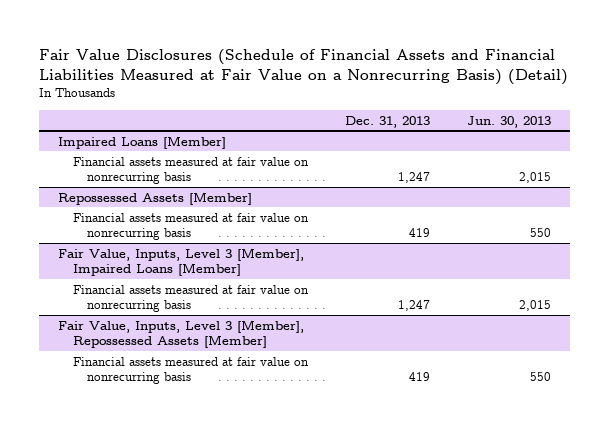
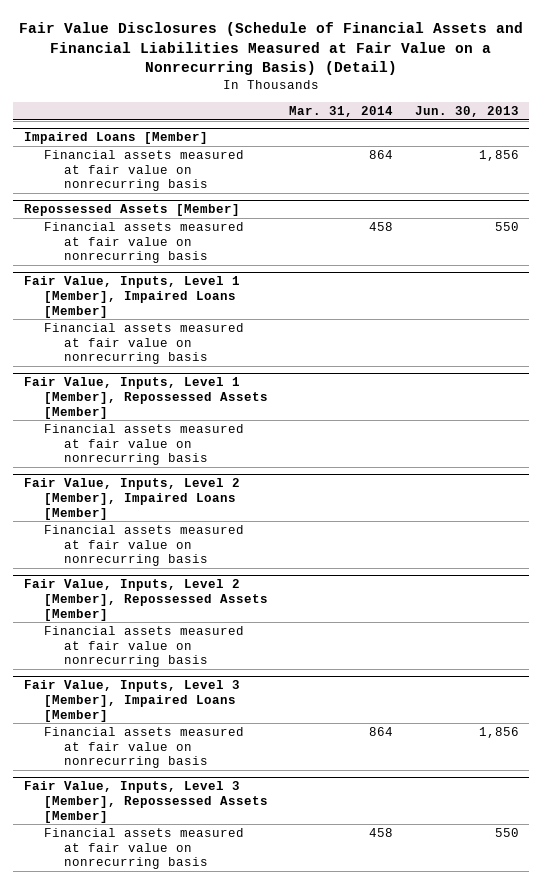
[345,115,431,128] Dec. 31, 2013 -> none
none -> [289,106,394,118] Mar. 31, 2014
[519,172,552,184] 2,015 -> [478,150,519,162] 1,856
none -> [24,276,241,318] Fair Value, Inputs, Level 1 [Member], Impaired Loans [Member]
none -> [43,323,244,365] Financial assets measured at fair value on nonrecurring basis
none -> [24,377,268,419] Fair Value, Inputs, Level 1 [Member], Repossessed Assets [Member]
none -> [43,424,244,466] Financial assets measured at fair value on nonrecurring basis
none -> [24,478,241,520] Fair Value, Inputs, Level 2 [Member], Impaired Loans [Member]
none -> [43,525,244,567] Financial assets measured at fair value on nonrecurring basis
none -> [24,579,268,621] Fair Value, Inputs, Level 2 [Member], Repossessed Assets [Member]
none -> [43,626,244,668] Financial assets measured at fair value on nonrecurring basis
[519,300,552,312] 2,015 -> [478,727,519,739] 1,856

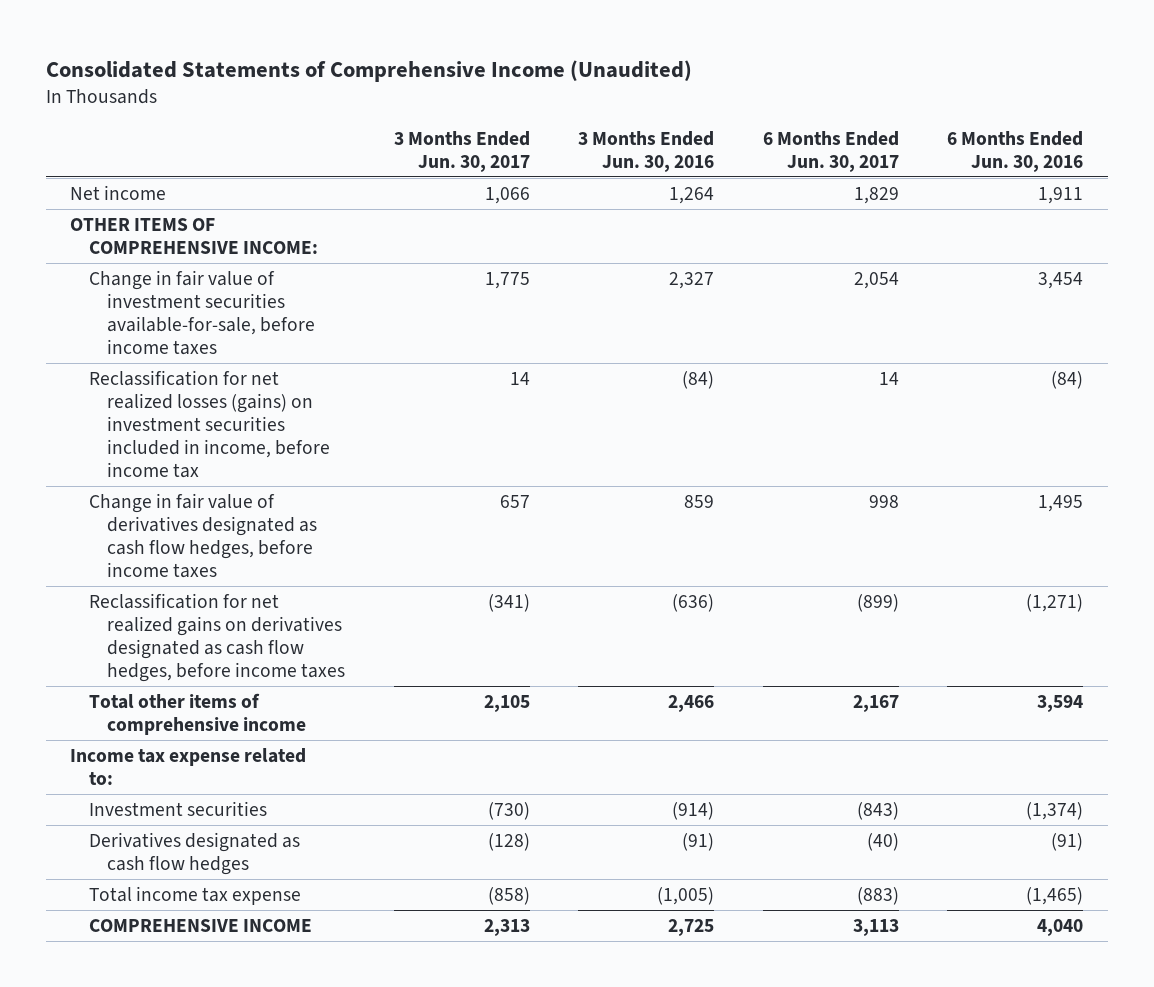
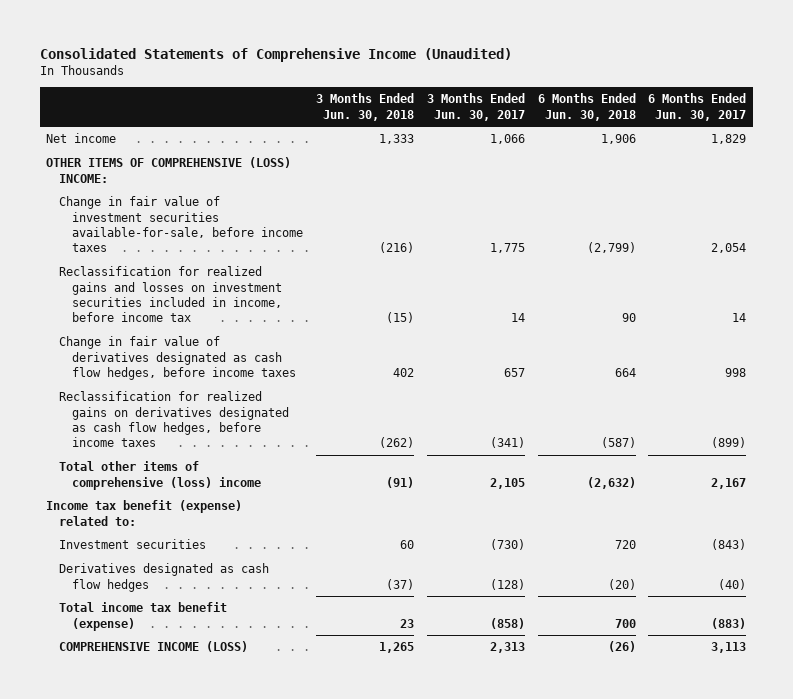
[578,131,715,172] 3 Months Ended Jun. 30, 2016 -> none
[947,131,1084,172] 6 Months Ended Jun. 30, 2016 -> none
none -> [315,93,414,121] 3 Months Ended Jun. 30, 2018
none -> [537,93,636,121] 6 Months Ended Jun. 30, 2018
[70,217,318,254] OTHER ITEMS OF COMPREHENSIVE INCOME: -> [46,157,292,183] OTHER ITEMS OF COMPREHENSIVE (LOSS) INCOME:
[88,369,331,478] Reclassification for net realized losses (gains) on investment securities included in income, before income tax -> [59,266,283,323] Reclassification for realized gains and losses on investment securities included in income, before income tax
[88,592,346,682] Reclassification for net realized gains on derivatives designated as cash flow hedges, before income taxes -> [59,391,290,448] Reclassification for realized gains on derivatives designated as cash flow hedges, before income taxes
[88,692,307,735] Total other items of comprehensive income -> [59,461,262,490] Total other items of comprehensive (loss) income
[70,747,307,785] Income tax expense related to: -> [46,500,243,526] Income tax benefit (expense) related to:
[88,885,301,905] Total income tax expense -> [59,602,228,631] Total income tax benefit (expense)
[88,918,312,932] COMPREHENSIVE INCOME -> [59,641,249,653] COMPREHENSIVE INCOME (LOSS)

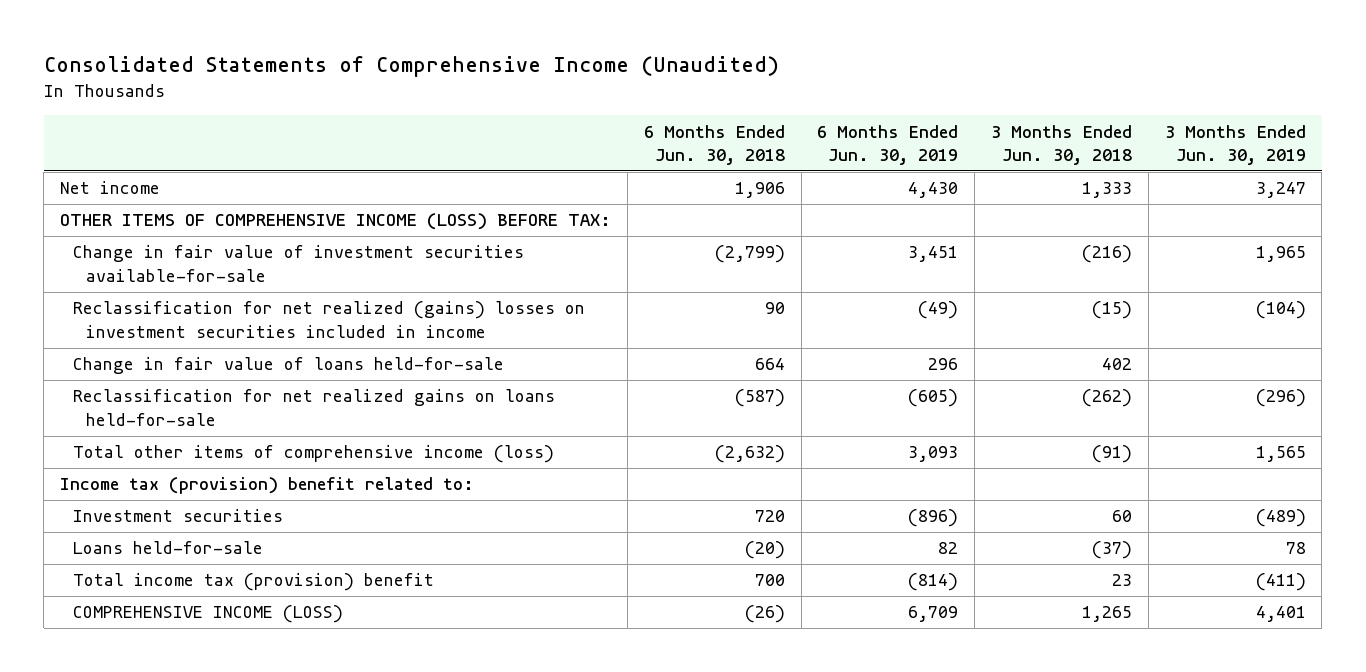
[426,93,525,121] 3 Months Ended Jun. 30, 2017 -> none
[648,93,747,121] 6 Months Ended Jun. 30, 2017 -> none
none -> [817,124,959,165] 6 Months Ended Jun. 30, 2019
none -> [1164,124,1306,165] 3 Months Ended Jun. 30, 2019
[46,157,292,183] OTHER ITEMS OF COMPREHENSIVE (LOSS) INCOME: -> [60,213,612,231] OTHER ITEMS OF COMPREHENSIVE INCOME (LOSS) BEFORE TAX:
[59,196,304,253] Change in fair value of investment securities available-for-sale, before income taxes -> [73,245,525,282] Change in fair value of investment securities available-for-sale
[59,266,283,323] Reclassification for realized gains and losses on investment securities included in income, before income tax -> [73,301,586,338] Reclassification for net realized (gains) losses on investment securities included in income
[59,336,297,381] Change in fair value of derivatives designated as cash flow hedges, before income taxes -> [73,357,505,375] Change in fair value of loans held-for-sale
[59,391,290,448] Reclassification for realized gains on derivatives designated as cash flow hedges, before income taxes -> [73,389,556,426] Reclassification for net realized gains on loans held-for-sale
[59,461,262,490] Total other items of comprehensive (loss) income -> [73,445,555,464] Total other items of comprehensive income (loss)
[46,500,243,526] Income tax benefit (expense) related to: -> [60,477,475,495] Income tax (provision) benefit related to:
[59,563,270,592] Derivatives designated as cash flow hedges -> [73,541,264,555] Loans held-for-sale
[59,602,228,631] Total income tax benefit (expense) -> [73,573,435,592] Total income tax (provision) benefit

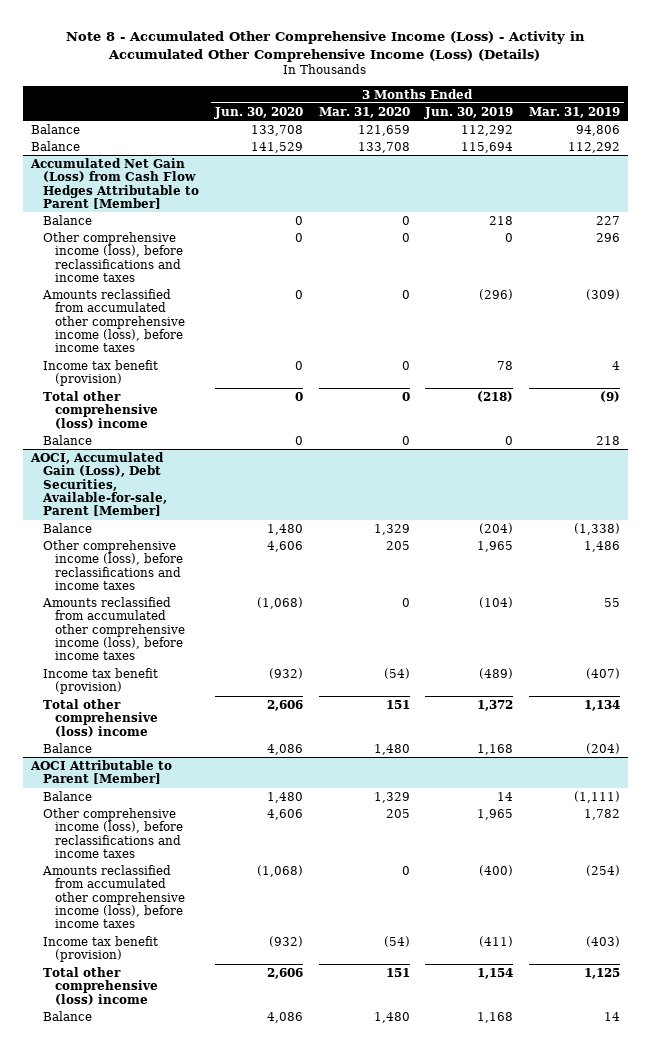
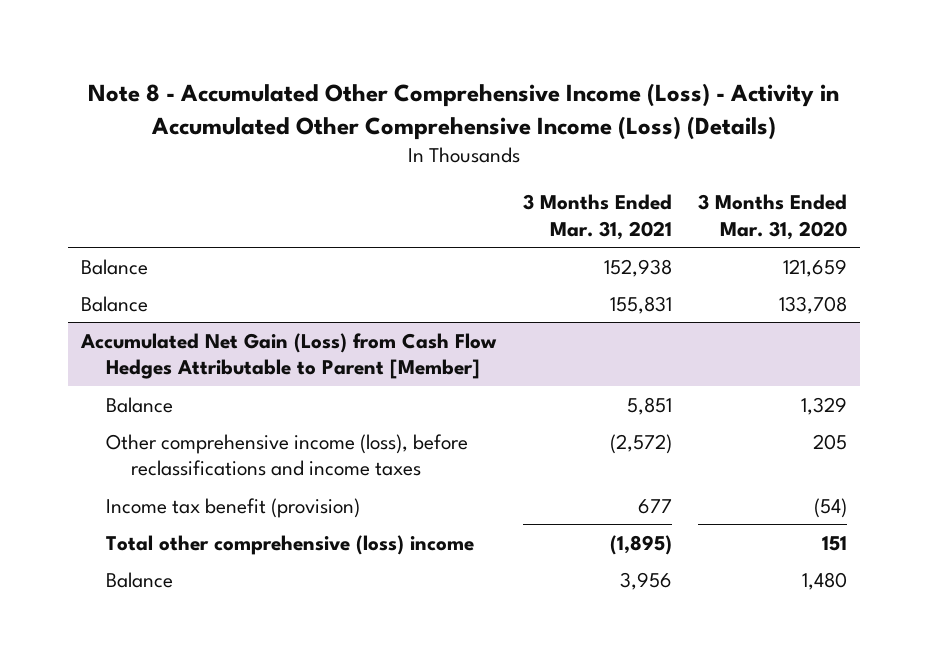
[213,106,303,119] Jun. 30, 2020 -> none
[424,106,514,119] Jun. 30, 2019 -> none
[528,106,620,118] Mar. 31, 2019 -> none
none -> [522,194,672,240] 3 Months Ended Mar. 31, 2021
[43,214,93,225] Balance -> none
[43,231,184,282] Other comprehensive income (loss), before reclassifications and income taxes -> none
[42,288,186,353] Amounts reclassified from accumulated other comprehensive income (loss), before income taxes -> none
[43,359,159,387] Income tax benefit (provision) -> none
[43,390,159,429] Total other comprehensive (loss) income -> none
[43,434,93,445] Balance -> none
[29,451,168,517] AOCI, Accumulated Gain (Loss), Debt Securities, Available-for-sale, Parent [Member] -> none
[42,596,186,661] Amounts reclassified from accumulated other comprehensive income (loss), before income taxes -> none
[29,759,172,785] AOCI Attributable to Parent [Member] -> none
[43,790,93,801] Balance -> none
[43,807,184,858] Other comprehensive income (loss), before reclassifications and income taxes -> none
[42,864,186,929] Amounts reclassified from accumulated other comprehensive income (loss), before income taxes -> none
[43,935,159,963] Income tax benefit (provision) -> none
[43,966,159,1005] Total other comprehensive (loss) income -> none
[43,1010,93,1021] Balance -> none

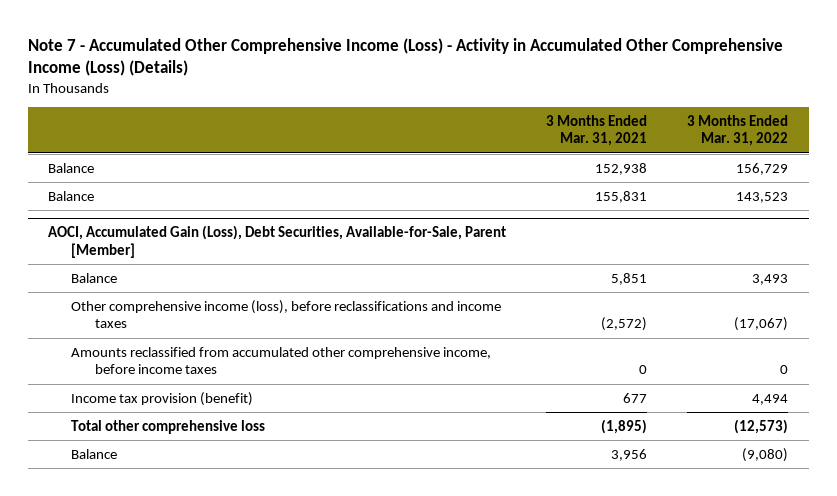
[88,82,840,140] Note 8 - Accumulated Other Comprehensive Income (Loss) - Activity in Accumulated Other Comprehensive Income (Loss) (Details) -> [28,37,784,77] Note 7 - Accumulated Other Comprehensive Income (Loss) - Activity in Accumulated Other Comprehensive Income (Loss) (Details)
[698,194,848,240] 3 Months Ended Mar. 31, 2020 -> none
none -> [687,114,789,147] 3 Months Ended Mar. 31, 2022
[80,332,498,380] Accumulated Net Gain (Loss) from Cash Flow Hedges Attributable to Parent [Member] -> none
none -> [48,225,507,258] AOCI, Accumulated Gain (Loss), Debt Securities, Available-for-Sale, Parent [Member]
none -> [71,346,492,375] Amounts reclassified from accumulated other comprehensive income, before income taxes
[106,497,361,518] Income tax benefit (provision) -> [71,391,254,406] Income tax provision (benefit)
[106,534,475,555] Total other comprehensive (loss) income -> [71,419,266,434] Total other comprehensive loss

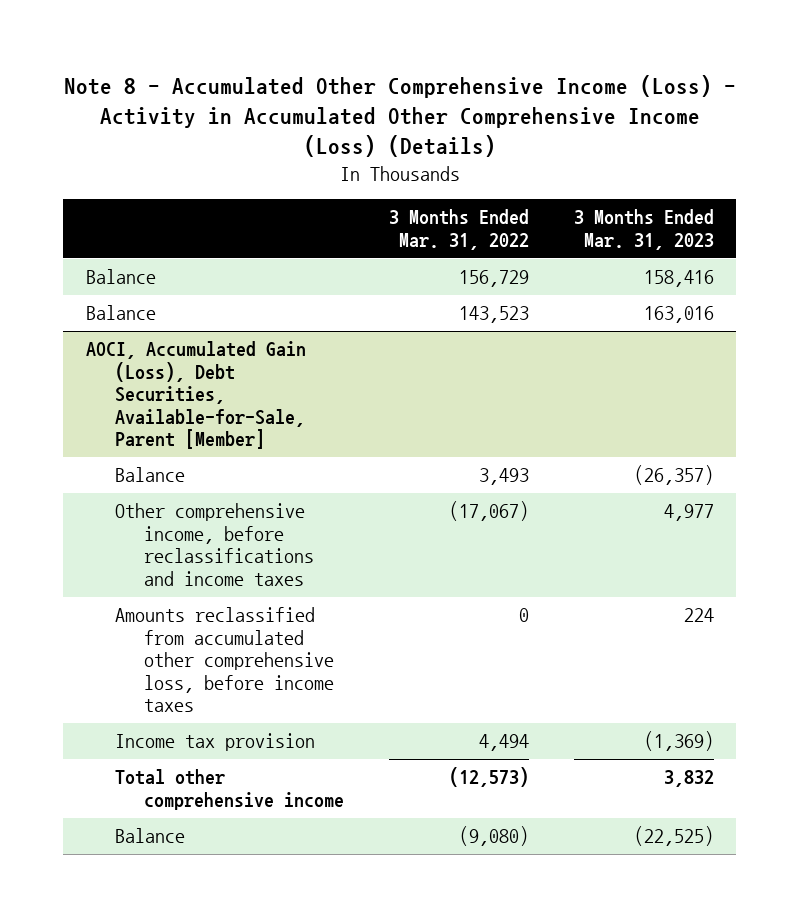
[28,37,784,77] Note 7 - Accumulated Other Comprehensive Income (Loss) - Activity in Accumulated Other Comprehensive Income (Loss) (Details) -> [63,75,736,158] Note 8 - Accumulated Other Comprehensive Income (Loss) - Activity in Accumulated Other Comprehensive Income (Loss) (Details)
[546,114,648,147] 3 Months Ended Mar. 31, 2021 -> none
none -> [573,209,714,250] 3 Months Ended Mar. 31, 2023
[71,299,502,329] Other comprehensive income (loss), before reclassifications and income taxes -> [114,503,315,586] Other comprehensive income, before reclassifications and income taxes
[71,346,492,375] Amounts reclassified from accumulated other comprehensive income, before income taxes -> [114,607,335,713] Amounts reclassified from accumulated other comprehensive loss, before income taxes
[71,391,254,406] Income tax provision (benefit) -> [114,733,315,752] Income tax provision
[71,419,266,434] Total other comprehensive loss -> [114,769,345,810] Total other comprehensive income

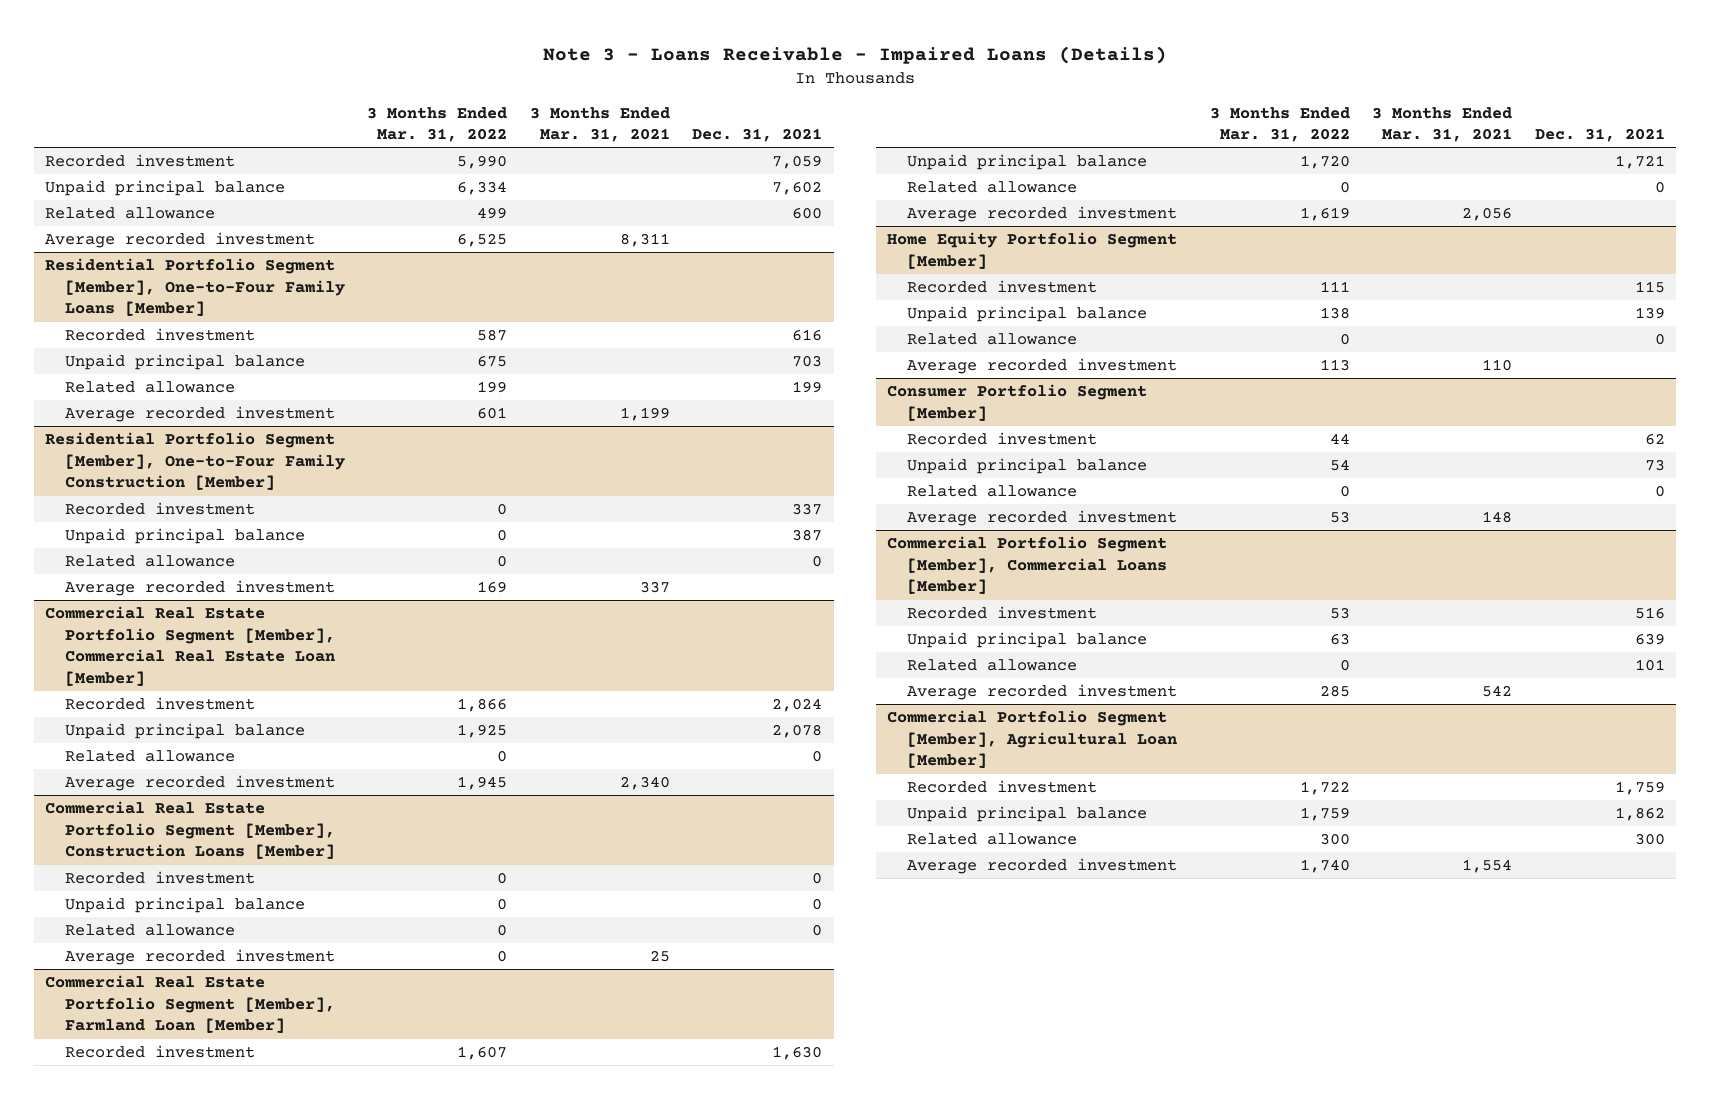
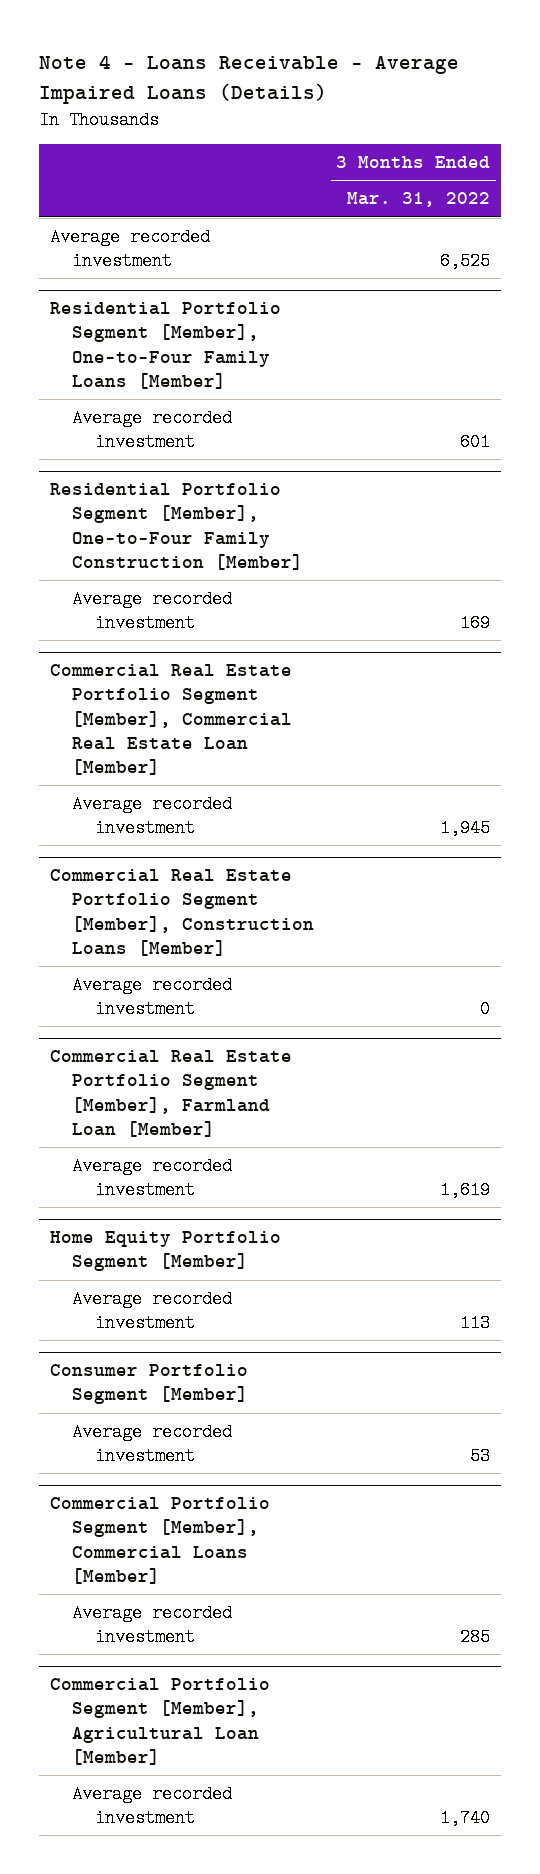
[542,45,1167,64] Note 3 - Loans Receivable - Impaired Loans (Details) -> [38,54,459,104] Note 4 - Loans Receivable - Average Impaired Loans (Details)
[529,106,670,143] 3 Months Ended Mar. 31, 2021 -> none
[692,128,823,143] Dec. 31, 2021 -> none
[44,153,235,167] Recorded investment -> none
[44,179,285,196] Unpaid principal balance -> none
[44,206,215,219] Related allowance -> none
[64,327,255,341] Recorded investment -> none
[64,353,305,370] Unpaid principal balance -> none
[64,380,235,393] Related allowance -> none
[64,501,255,515] Recorded investment -> none
[64,527,305,544] Unpaid principal balance -> none
[64,554,235,567] Related allowance -> none
[64,696,255,710] Recorded investment -> none
[64,722,305,739] Unpaid principal balance -> none
[64,749,235,762] Related allowance -> none
[64,870,255,884] Recorded investment -> none
[64,896,305,913] Unpaid principal balance -> none
[64,923,235,936] Related allowance -> none
[64,1044,255,1058] Recorded investment -> none
[907,153,1148,170] Unpaid principal balance -> none
[907,180,1078,193] Related allowance -> none
[907,279,1098,293] Recorded investment -> none
[907,305,1148,322] Unpaid principal balance -> none
[907,332,1078,345] Related allowance -> none
[907,431,1098,445] Recorded investment -> none
[907,457,1148,474] Unpaid principal balance -> none
[907,484,1078,497] Related allowance -> none
[907,605,1098,619] Recorded investment -> none
[907,631,1148,648] Unpaid principal balance -> none
[907,658,1078,671] Related allowance -> none
[907,779,1098,793] Recorded investment -> none
[907,805,1148,822] Unpaid principal balance -> none
[907,832,1078,845] Related allowance -> none

